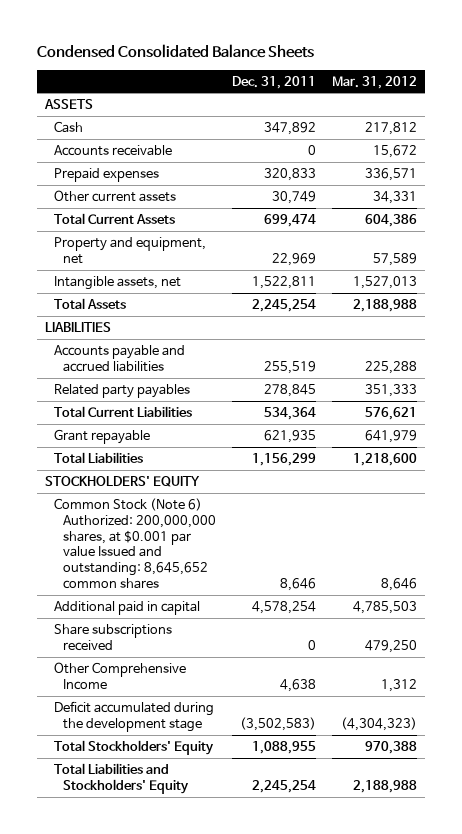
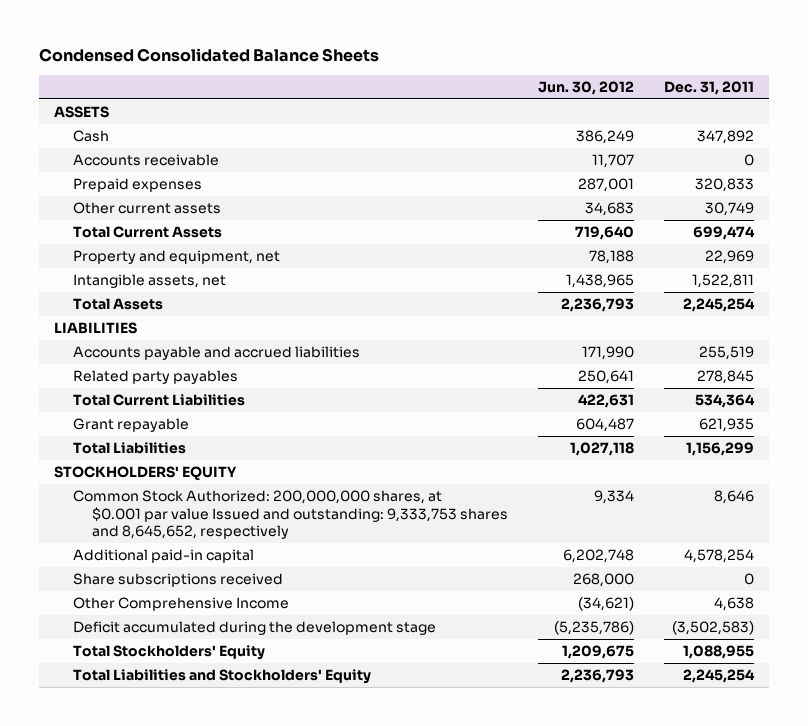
[331,75,417,89] Mar. 31, 2012 -> none
none -> [537,81,634,96] Jun. 30, 2012
[53,498,216,590] Common Stock (Note 6) Authorized: 200,000,000 shares, at $0.001 par value Issued and outstanding: 8,645,652 common shares -> [73,490,509,540] Common Stock Authorized: 200,000,000 shares, at $0.001 par value Issued and outstanding: 9,333,753 shares and 8,645,652, respectively
[53,601,200,616] Additional paid in capital -> [73,549,255,564] Additional paid-in capital

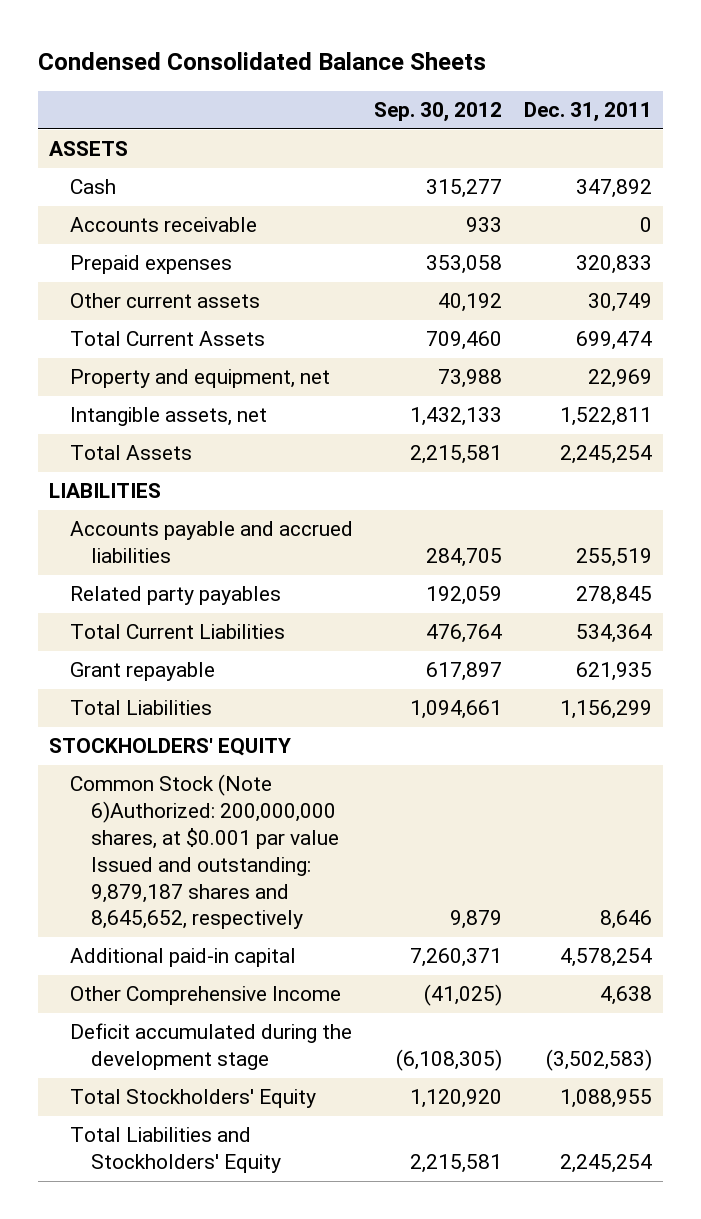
[537,81,634,96] Jun. 30, 2012 -> none
none -> [374,102,503,123] Sep. 30, 2012
[73,490,509,540] Common Stock Authorized: 200,000,000 shares, at $0.001 par value Issued and outstanding: 9,333,753 shares and 8,645,652, respectively -> [69,774,339,930] Common Stock (Note 6)Authorized: 200,000,000 shares, at $0.001 par value Issued and outstanding: 9,879,187 shares and 8,645,652, respectively
[73,573,284,588] Share subscriptions received -> none

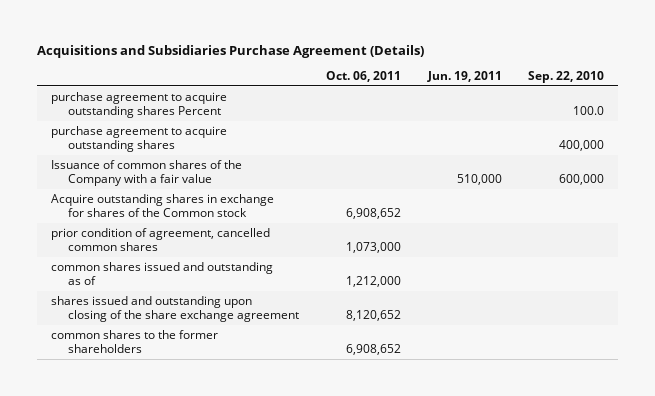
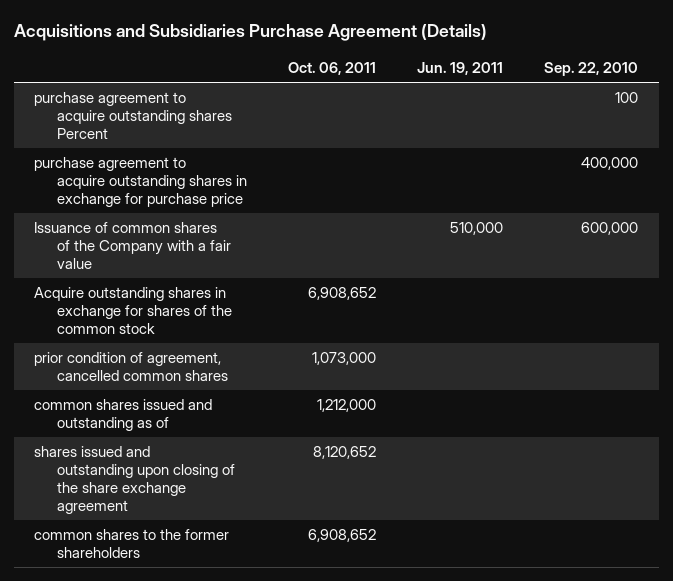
[573,105,605,115] 100.0 -> [615,92,639,104] 100
[50,125,227,152] purchase agreement to acquire outstanding shares -> [34,157,248,208] purchase agreement to acquire outstanding shares in exchange for purchase price
[50,193,274,217] Acquire outstanding shares in exchange for shares of the Common stock -> [34,287,233,335] Acquire outstanding shares in exchange for shares of the common stock

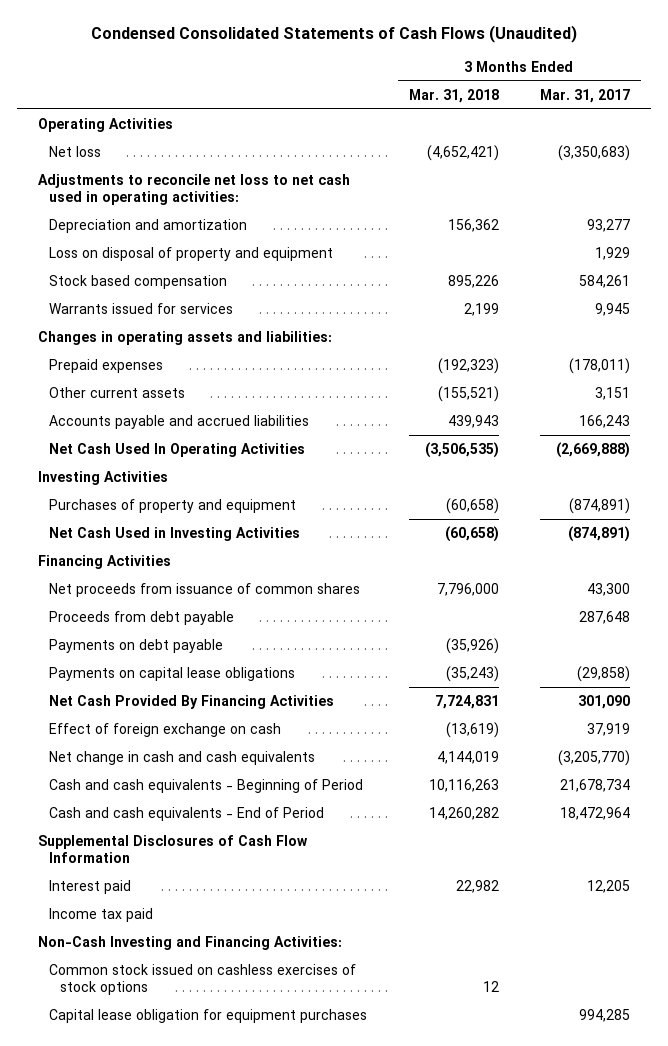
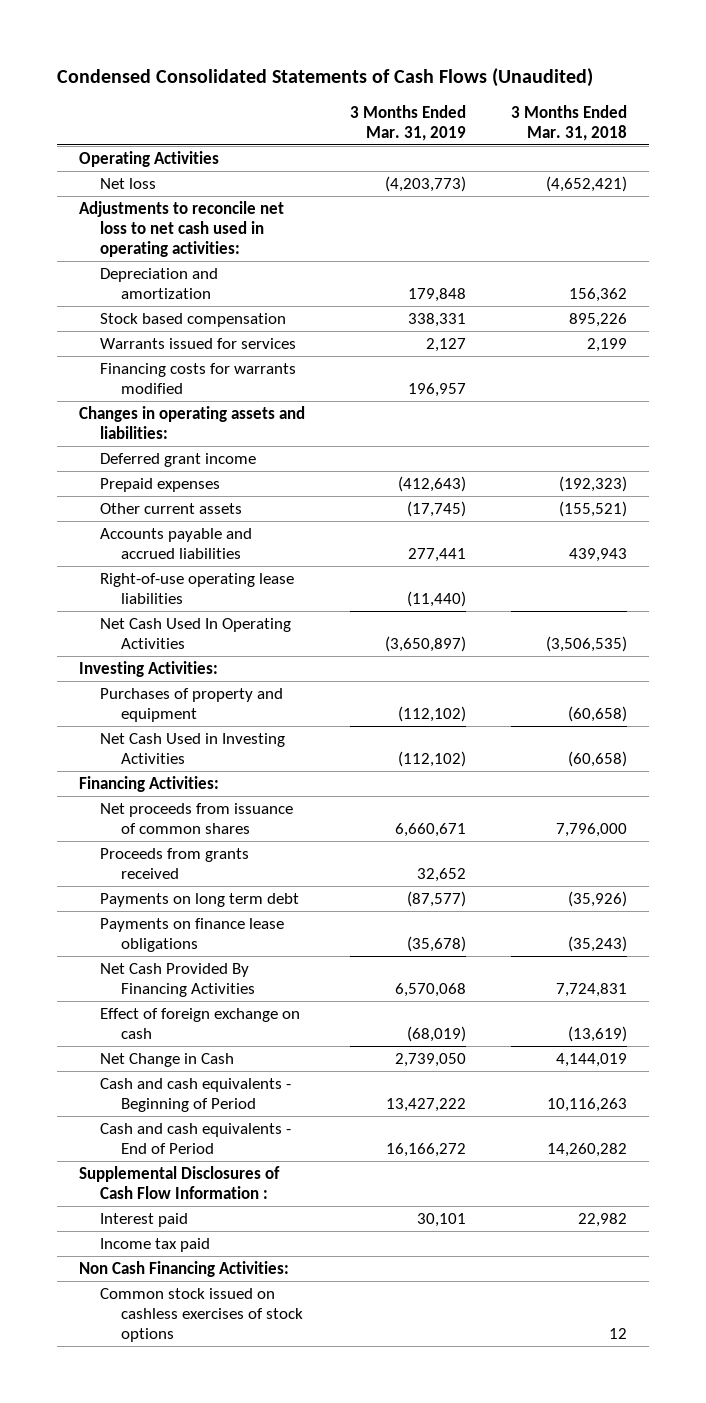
[540,88,631,103] Mar. 31, 2017 -> none
none -> [350,104,467,141] 3 Months Ended Mar. 31, 2019
[48,247,333,262] Loss on disposal of property and equipment -> none
none -> [100,363,297,394] Financing costs for warrants modified
none -> [100,453,257,468] Deferred grant income
none -> [100,573,295,604] Right-of-use operating lease liabilities
[37,471,168,486] Investing Activities -> [79,661,219,678] Investing Activities:
[37,555,171,570] Financing Activities -> [79,776,220,793] Financing Activities:
[48,611,234,626] Proceeds from debt payable -> none
none -> [100,848,250,879] Proceeds from grants received
[48,639,223,654] Payments on debt payable -> [100,893,300,908] Payments on long term debt
[48,667,295,682] Payments on capital lease obligations -> [100,918,285,952] Payments on finance lease obligations
[48,751,315,766] Net change in cash and cash equivalents -> [100,1053,235,1068] Net Change in Cash
[37,835,308,864] Supplemental Disclosures of Cash Flow Information -> [79,1166,281,1199] Supplemental Disclosures of Cash Flow Information :
[37,936,342,951] Non-Cash Investing and Financing Activities: -> [79,1261,290,1278] Non Cash Financing Activities:
[48,1009,367,1024] Capital lease obligation for equipment purchases -> none

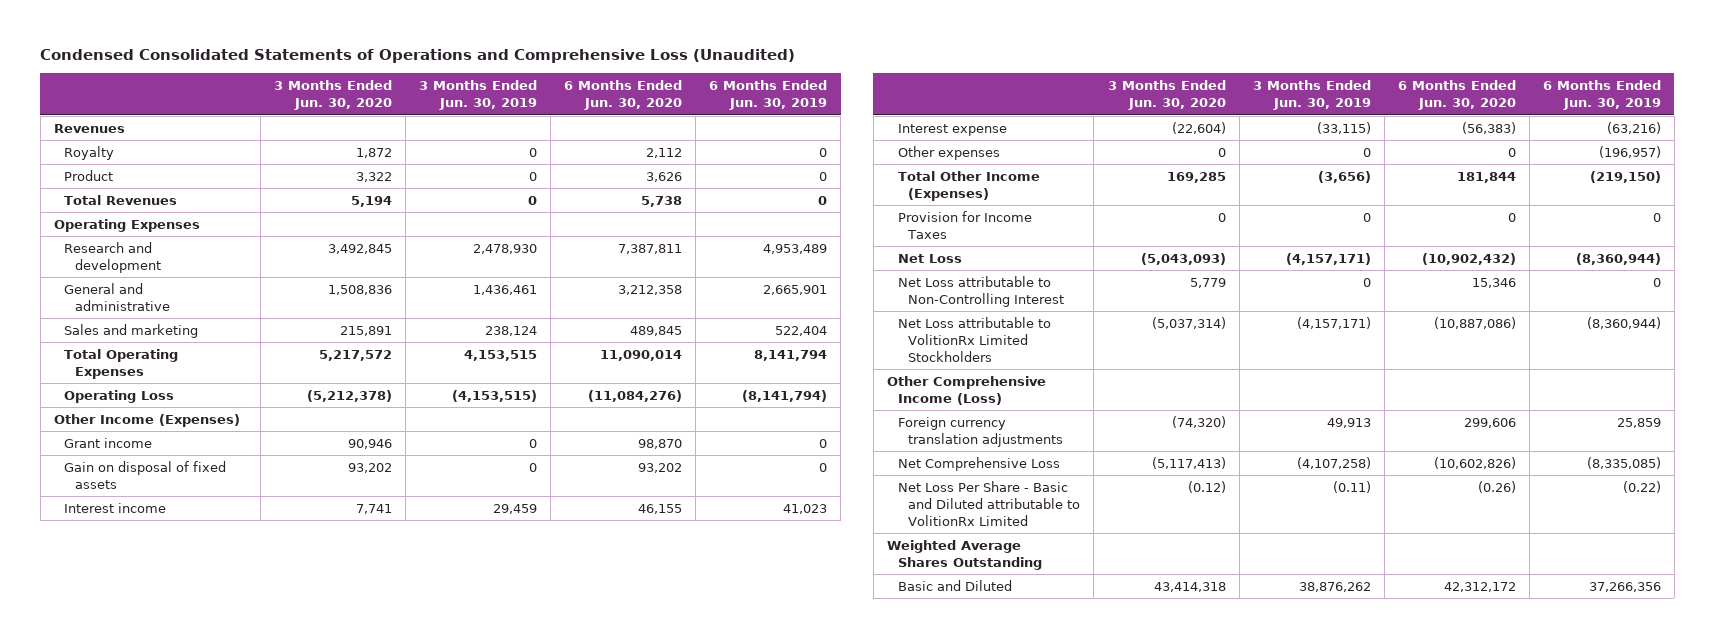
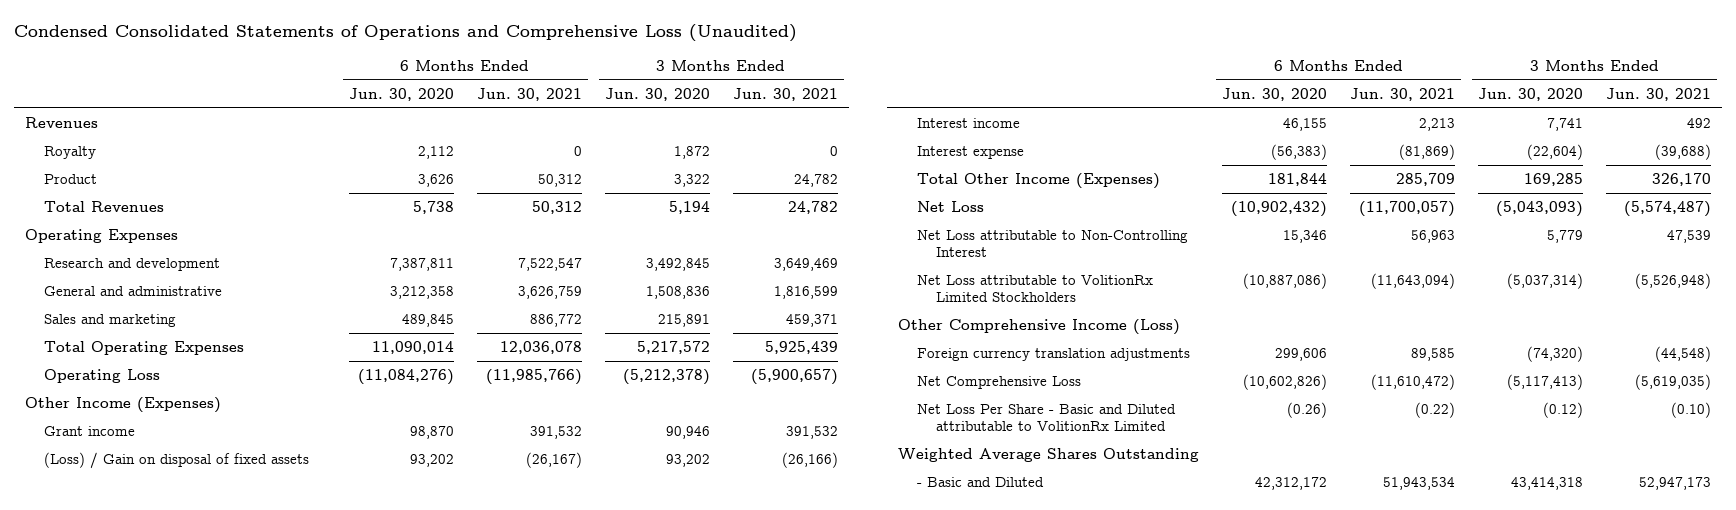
[419,80,538,111] 3 Months Ended Jun. 30, 2019 -> none
[709,80,828,111] 6 Months Ended Jun. 30, 2019 -> none
none -> [476,88,582,102] Jun. 30, 2021
none -> [732,88,838,102] Jun. 30, 2021
[64,460,227,489] Gain on disposal of fixed assets -> [43,452,309,470] (Loss) / Gain on disposal of fixed assets
[897,145,1000,160] Other expenses -> none
[897,210,1032,239] Provision for Income Taxes -> none
[897,579,1012,591] Basic and Diluted -> [917,477,1045,488] - Basic and Diluted

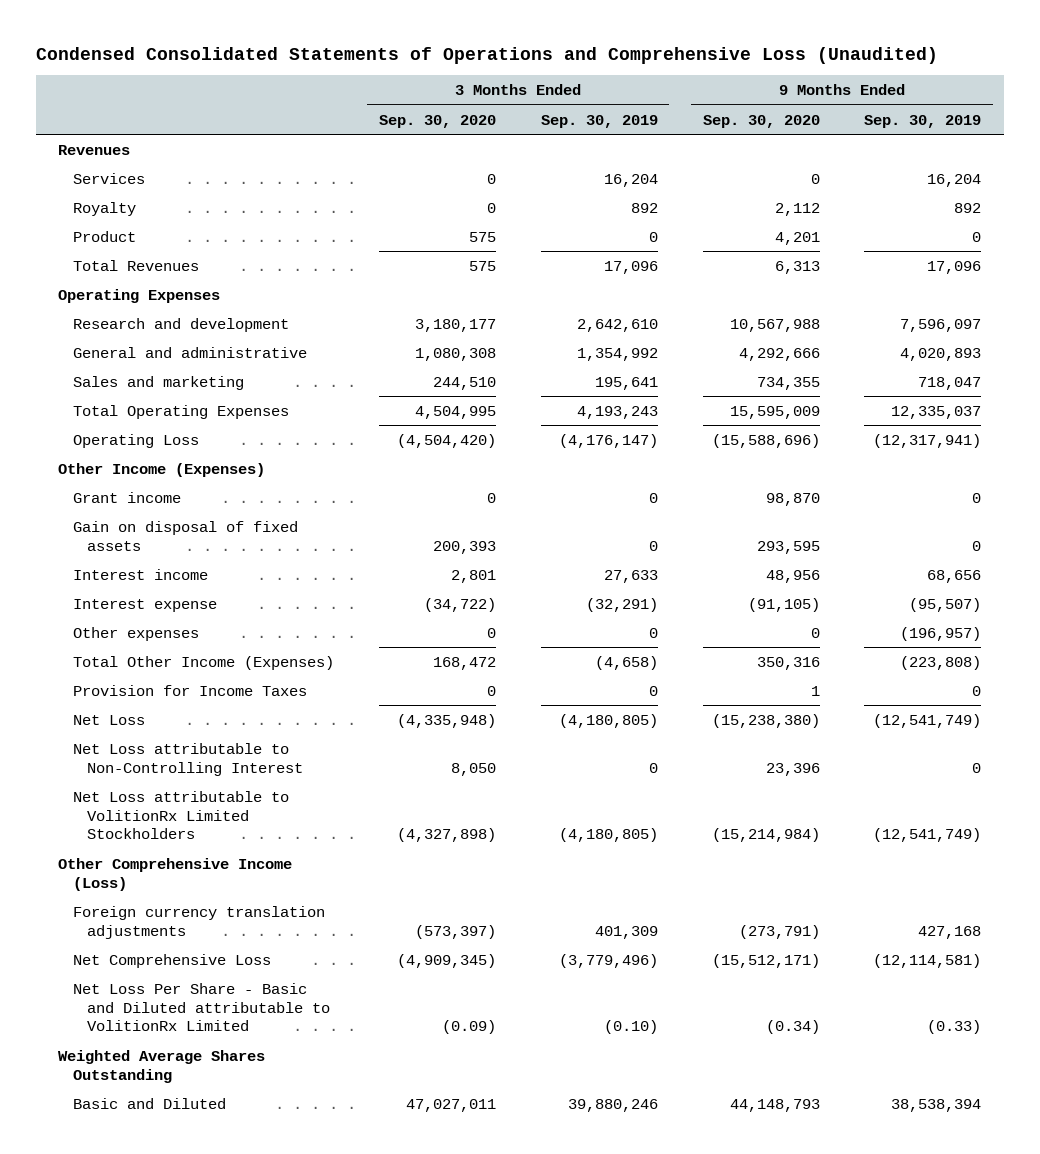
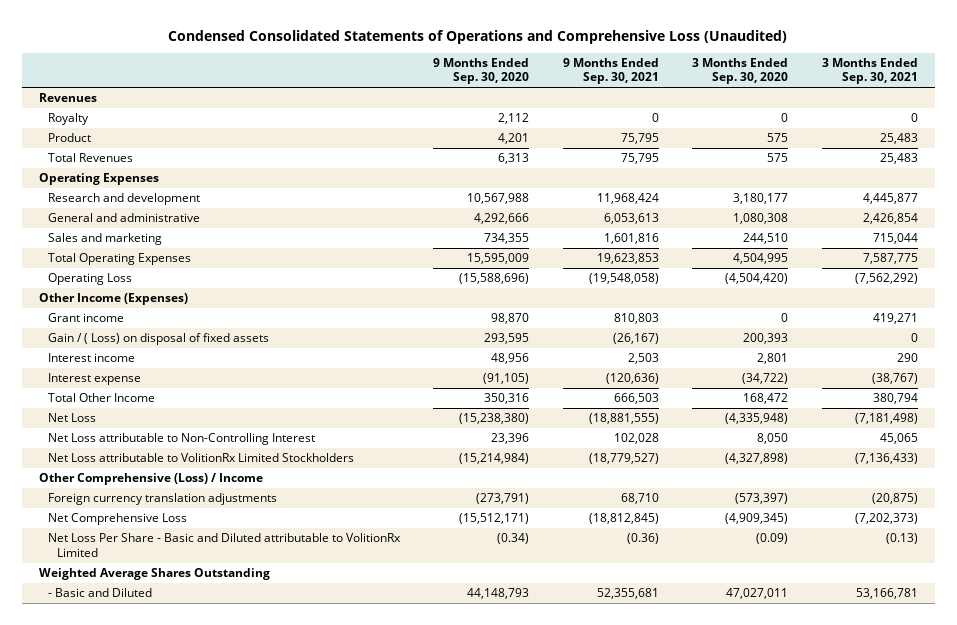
[540,114,658,128] Sep. 30, 2019 -> none
[864,114,982,128] Sep. 30, 2019 -> none
none -> [562,57,659,85] 9 Months Ended Sep. 30, 2021
none -> [821,57,918,85] 3 Months Ended Sep. 30, 2021
[72,172,145,184] Services -> none
[72,520,298,551] Gain on disposal of fixed assets -> [47,333,269,346] Gain / ( Loss) on disposal of fixed assets
[72,626,199,641] Other expenses -> none
[72,684,307,696] Provision for Income Taxes -> none
[72,655,334,670] Total Other Income (Expenses) -> [47,393,155,403] Total Other Income
[58,857,293,891] Other Comprehensive Income (Loss) -> [38,473,263,486] Other Comprehensive (Loss) / Income
[72,1097,226,1109] Basic and Diluted -> [47,588,152,598] - Basic and Diluted

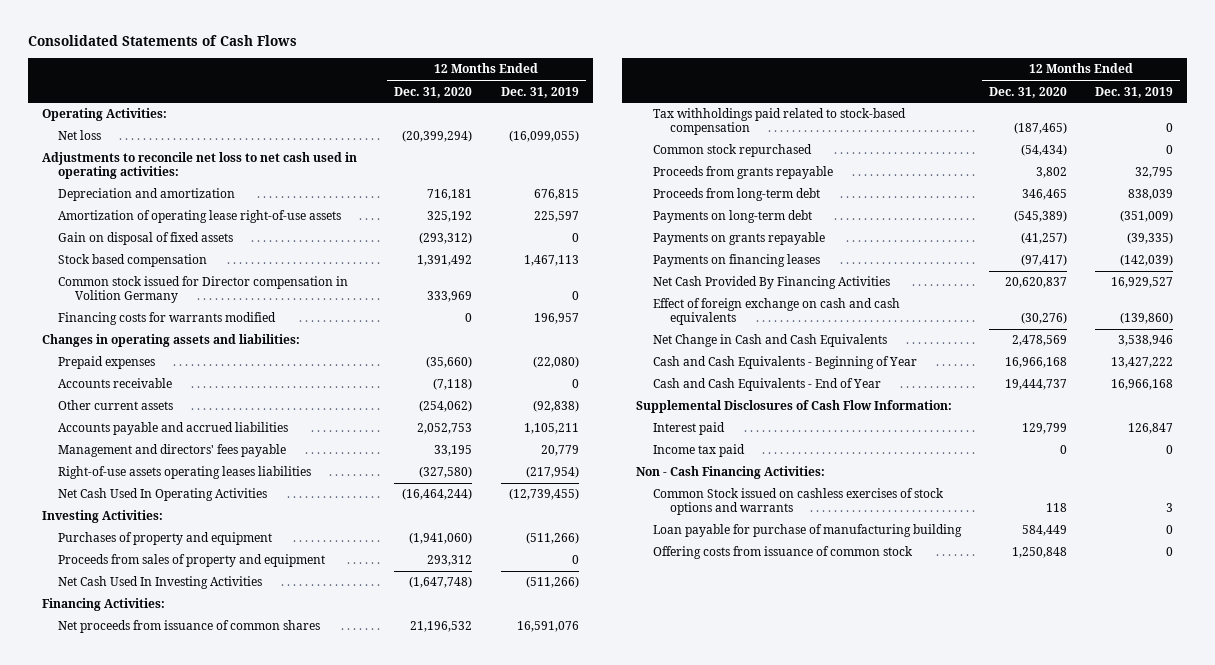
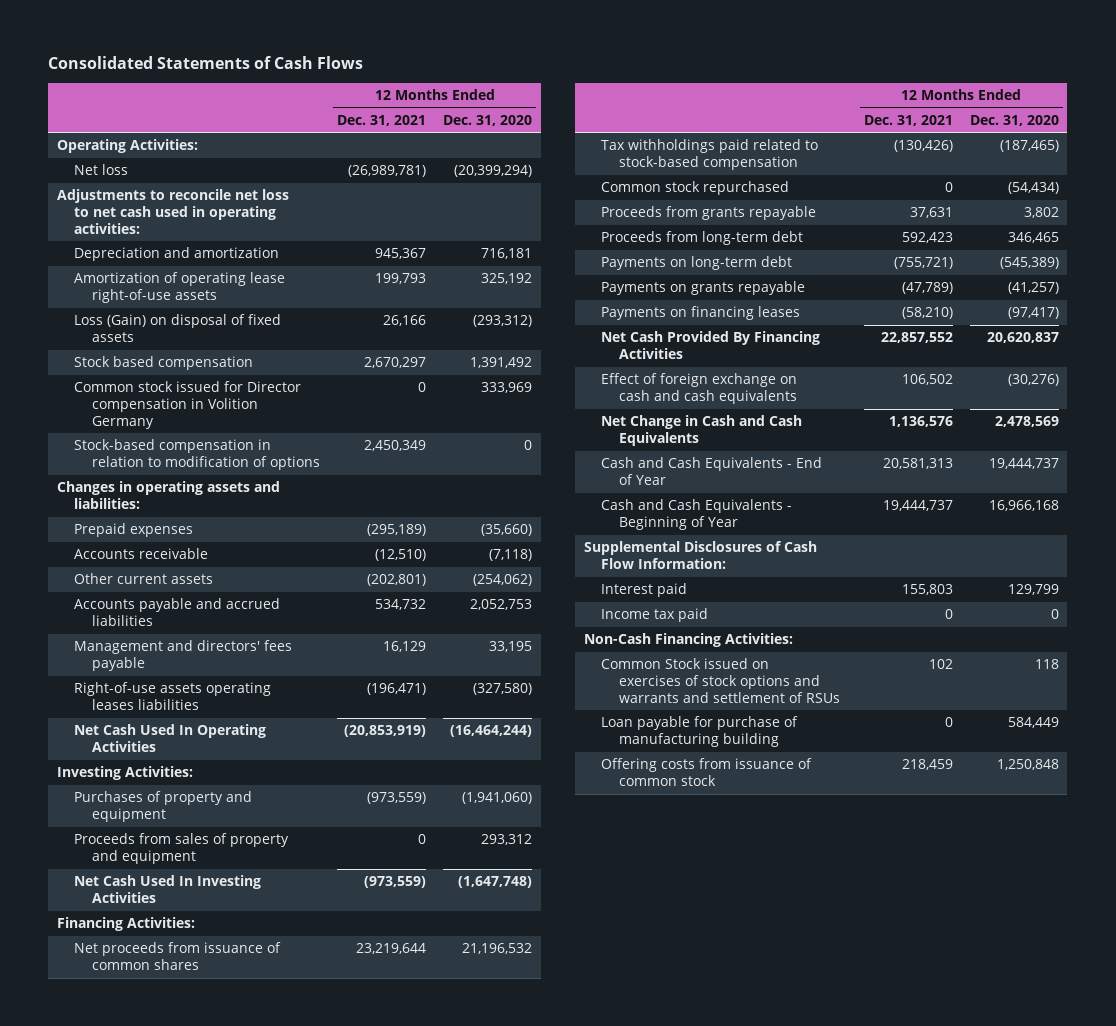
[500,86,579,98] Dec. 31, 2019 -> none
none -> [337,115,427,127] Dec. 31, 2021
[58,232,234,246] Gain on disposal of fixed assets -> [74,314,282,343] Loss (Gain) on disposal of fixed assets
[58,312,277,326] Financing costs for warrants modified -> none
none -> [74,439,320,471] Stock-based compensation in relation to modification of options
[653,356,918,370] Cash and Cash Equivalents - Beginning of Year -> [601,499,793,531] Cash and Cash Equivalents - Beginning of Year
[636,466,826,480] Non - Cash Financing Activities: -> [583,633,793,648] Non-Cash Financing Activities:
[653,488,945,516] Common Stock issued on cashless exercises of stock options and warrants -> [601,658,840,704] Common Stock issued on exercises of stock options and warrants and settlement of RSUs

